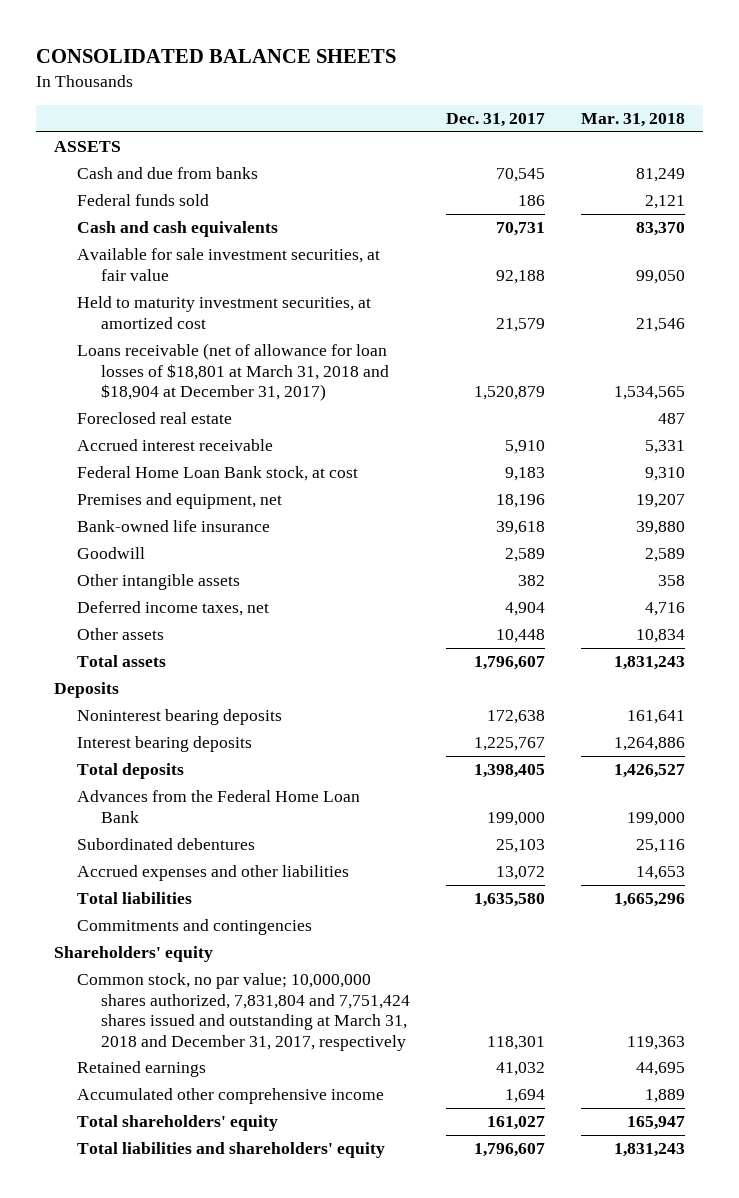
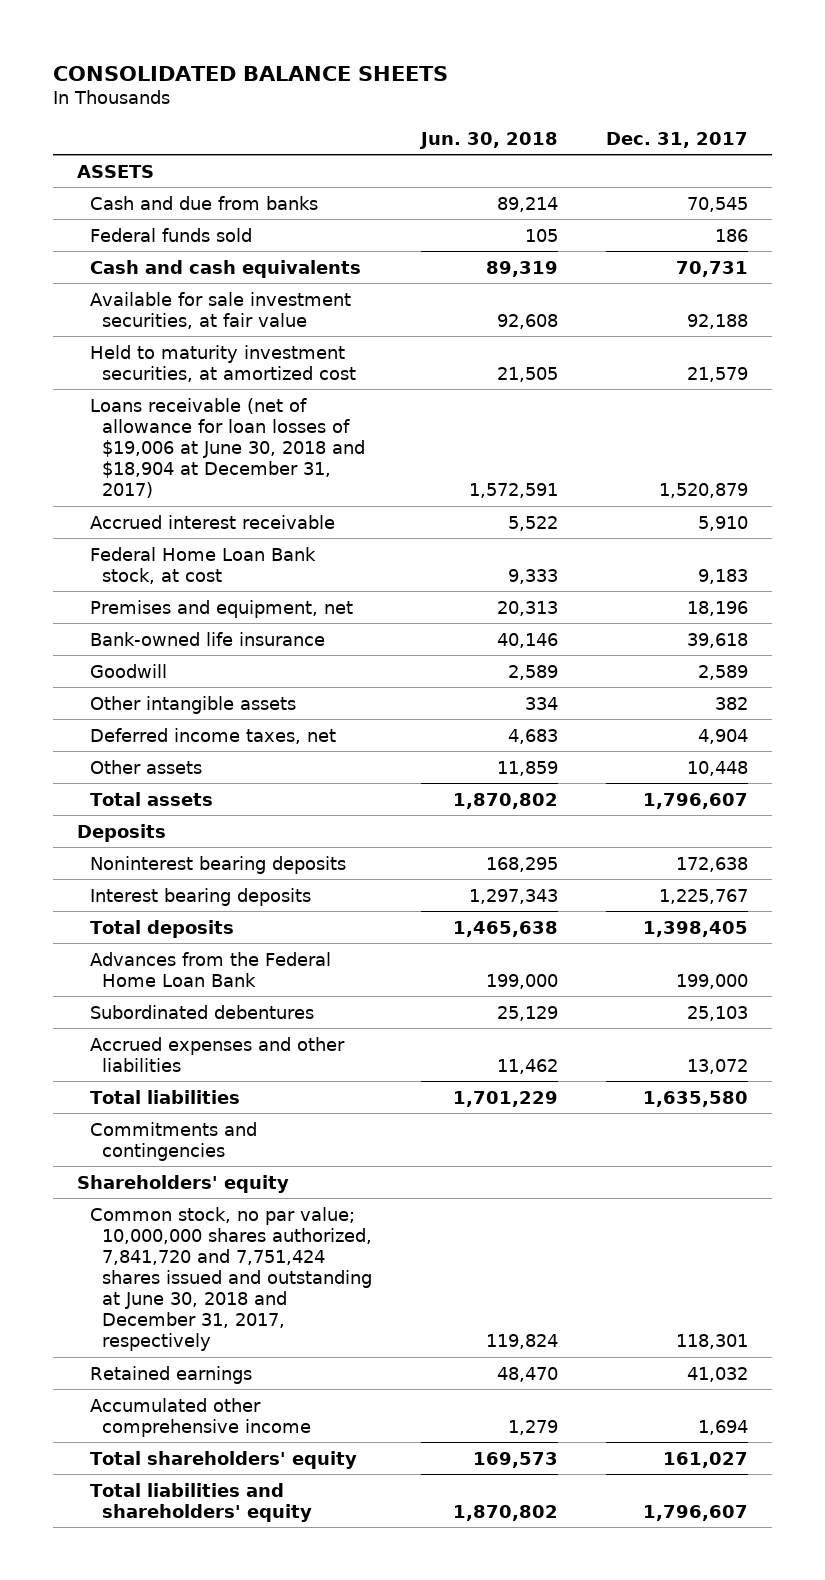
[580,113,685,128] Mar. 31, 2018 -> none
none -> [418,131,558,149] Jun. 30, 2018
[77,412,233,425] Foreclosed real estate -> none
[77,343,389,402] Loans receivable (net of allowance for loan losses of $18,801 at March 31, 2018 and $18,904 at December 31, 2017) -> [89,397,366,499] Loans receivable (net of allowance for loan losses of $19,006 at June 30, 2018 and $18,904 at December 31, 2017)
[77,973,410,1051] Common stock, no par value; 10,000,000 shares authorized, 7,831,804 and 7,751,424 shares issued and outstanding at March 31, 2018 and December 31, 2017, respectively -> [89,1206,373,1352] Common stock, no par value; 10,000,000 shares authorized, 7,841,720 and 7,751,424 shares issued and outstanding at June 30, 2018 and December 31, 2017, respectively

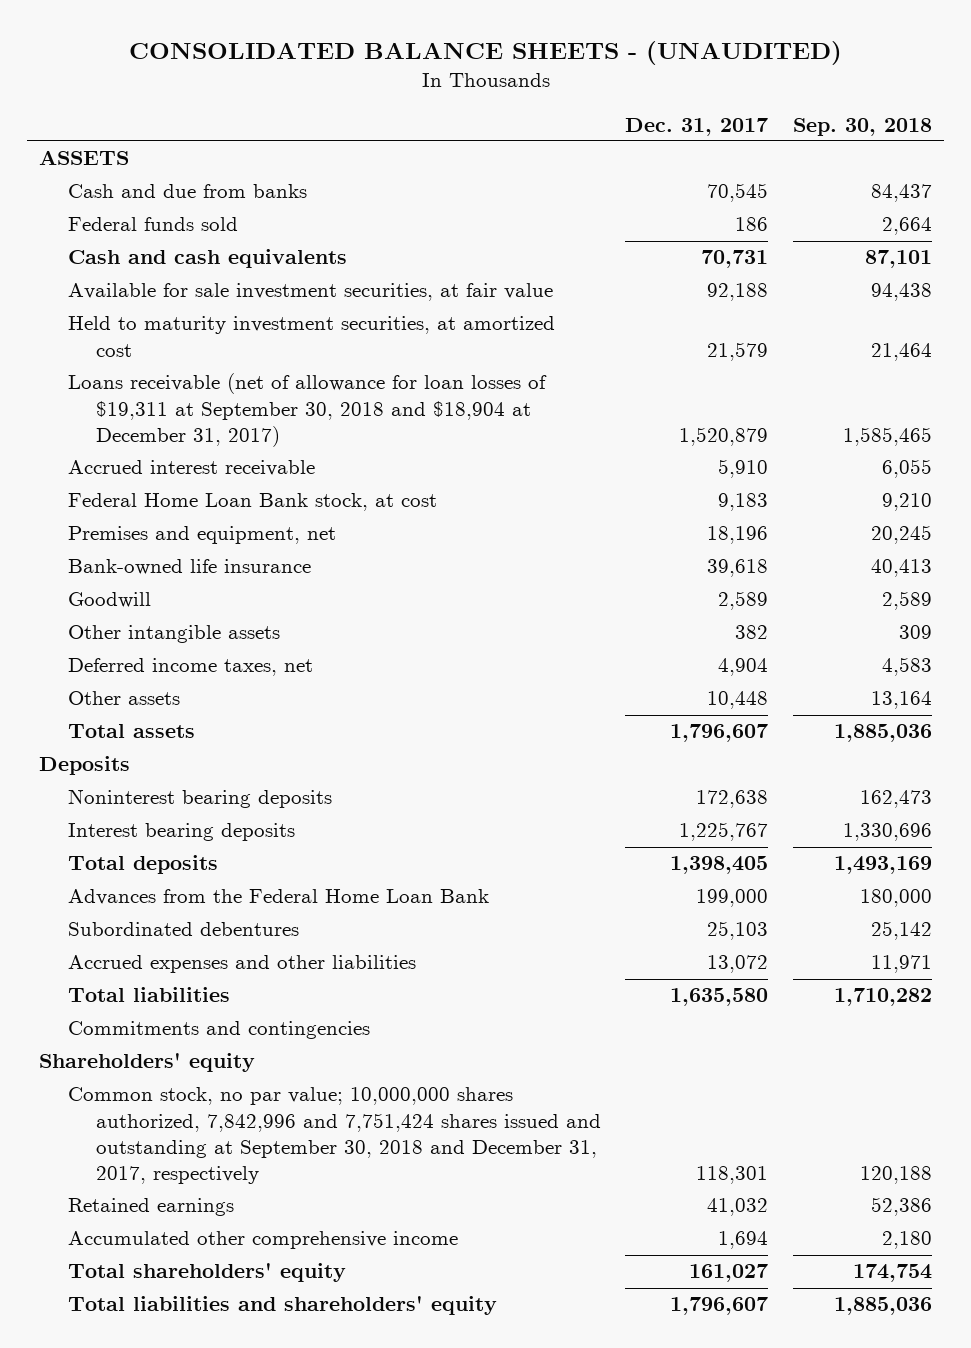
[53,65,449,81] CONSOLIDATED BALANCE SHEETS -> [128,41,842,66] CONSOLIDATED BALANCE SHEETS - (UNAUDITED)
[418,131,558,149] Jun. 30, 2018 -> none
none -> [792,117,932,136] Sep. 30, 2018
[89,397,366,499] Loans receivable (net of allowance for loan losses of $19,006 at June 30, 2018 and $18,904 at December 31, 2017) -> [67,373,547,448] Loans receivable (net of allowance for loan losses of $19,311 at September 30, 2018 and $18,904 at December 31, 2017)
[89,1206,373,1352] Common stock, no par value; 10,000,000 shares authorized, 7,841,720 and 7,751,424 shares issued and outstanding at June 30, 2018 and December 31, 2017, respectively -> [67,1087,601,1185] Common stock, no par value; 10,000,000 shares authorized, 7,842,996 and 7,751,424 shares issued and outstanding at September 30, 2018 and December 31, 2017, respectively

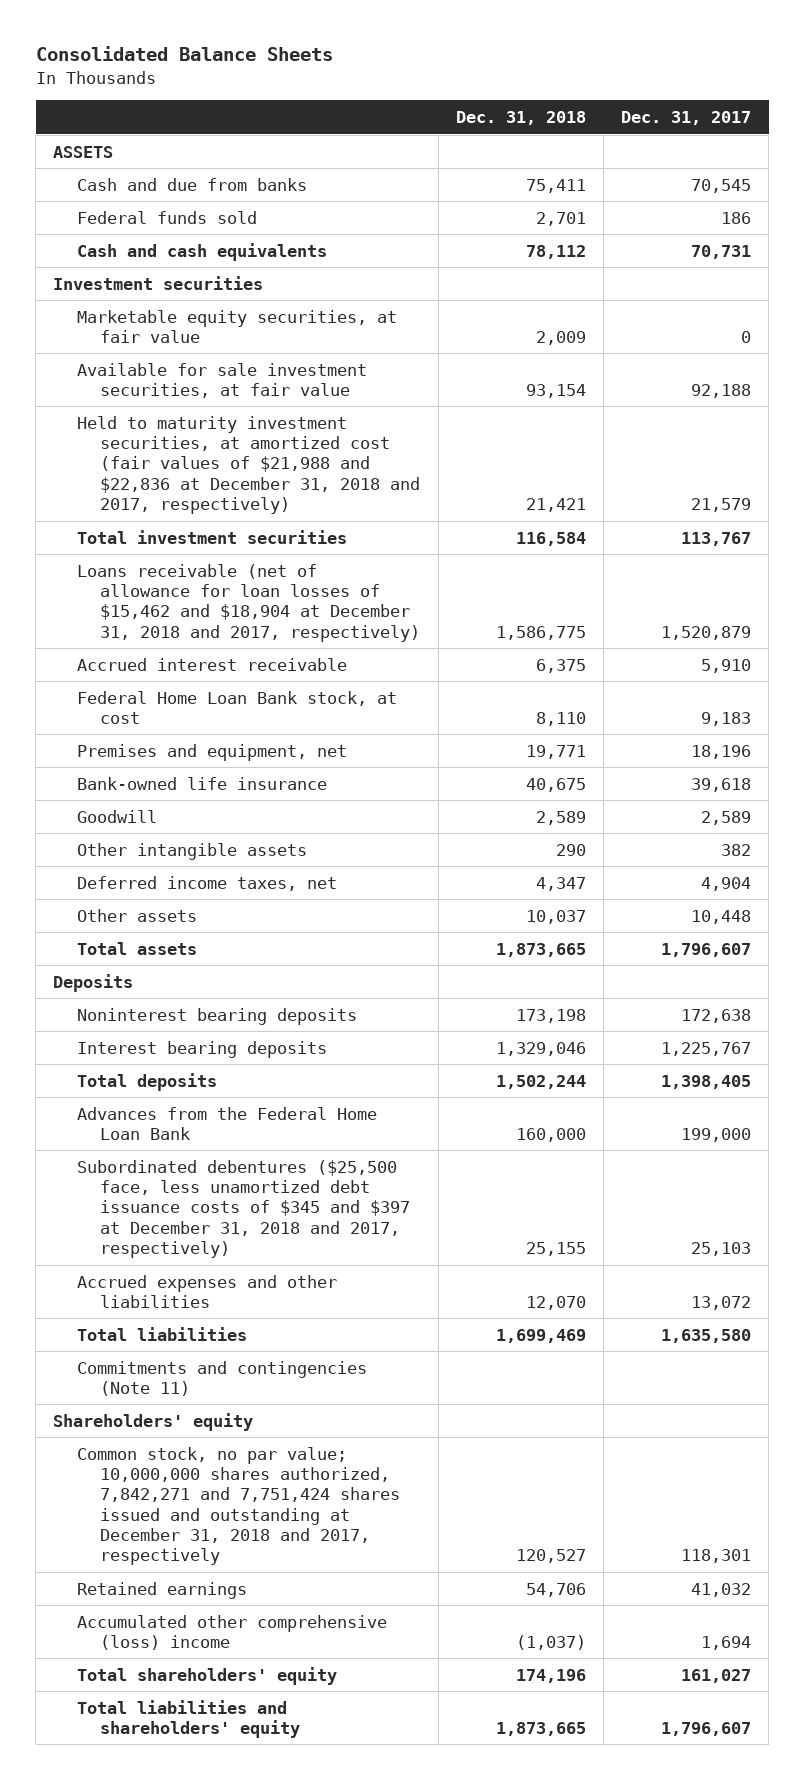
[128,41,842,66] CONSOLIDATED BALANCE SHEETS - (UNAUDITED) -> [35,46,333,62] Consolidated Balance Sheets
[792,117,932,136] Sep. 30, 2018 -> none
none -> [455,111,586,126] Dec. 31, 2018
none -> [53,275,264,290] Investment securities
none -> [76,309,397,343] Marketable equity securities, at fair value
[67,316,555,357] Held to maturity investment securities, at amortized cost -> [76,415,421,515] Held to maturity investment securities, at amortized cost (fair values of $21,988 and $22,836 at December 31, 2018 and 2017, respectively)
none -> [76,529,347,544] Total investment securities
[67,373,547,448] Loans receivable (net of allowance for loan losses of $19,311 at September 30, 2018 and $18,904 at December 31, 2017) -> [76,563,421,642] Loans receivable (net of allowance for loan losses of $15,462 and $18,904 at December 31, 2018 and 2017, respectively)
[67,922,299,937] Subordinated debentures -> [76,1159,411,1259] Subordinated debentures ($25,500 face, less unamortized debt issuance costs of $345 and $397 at December 31, 2018 and 2017, respectively)
[67,1021,370,1040] Commitments and contingencies -> [76,1360,367,1396] Commitments and contingencies (Note 11)
[67,1087,601,1185] Common stock, no par value; 10,000,000 shares authorized, 7,842,996 and 7,751,424 shares issued and outstanding at September 30, 2018 and December 31, 2017, respectively -> [76,1446,401,1566] Common stock, no par value; 10,000,000 shares authorized, 7,842,271 and 7,751,424 shares issued and outstanding at December 31, 2018 and 2017, respectively
[67,1231,458,1250] Accumulated other comprehensive income -> [76,1614,387,1650] Accumulated other comprehensive (loss) income

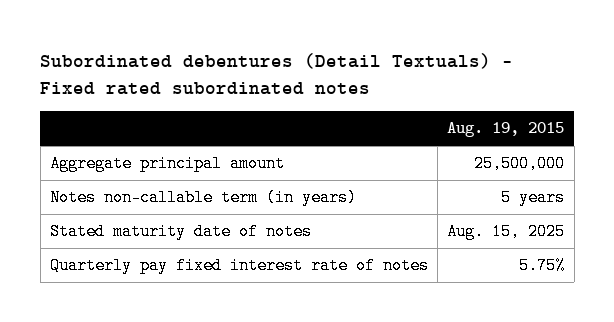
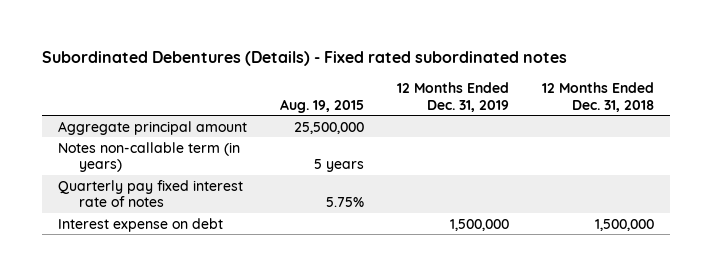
[40,53,514,95] Subordinated debentures (Detail Textuals) - Fixed rated subordinated notes -> [41,51,567,67] Subordinated Debentures (Details) - Fixed rated subordinated notes
none -> [396,81,509,112] 12 Months Ended Dec. 31, 2019
none -> [541,81,654,112] 12 Months Ended Dec. 31, 2018
[49,223,312,241] Stated maturity date of notes -> none
none -> [58,217,224,232] Interest expense on debt

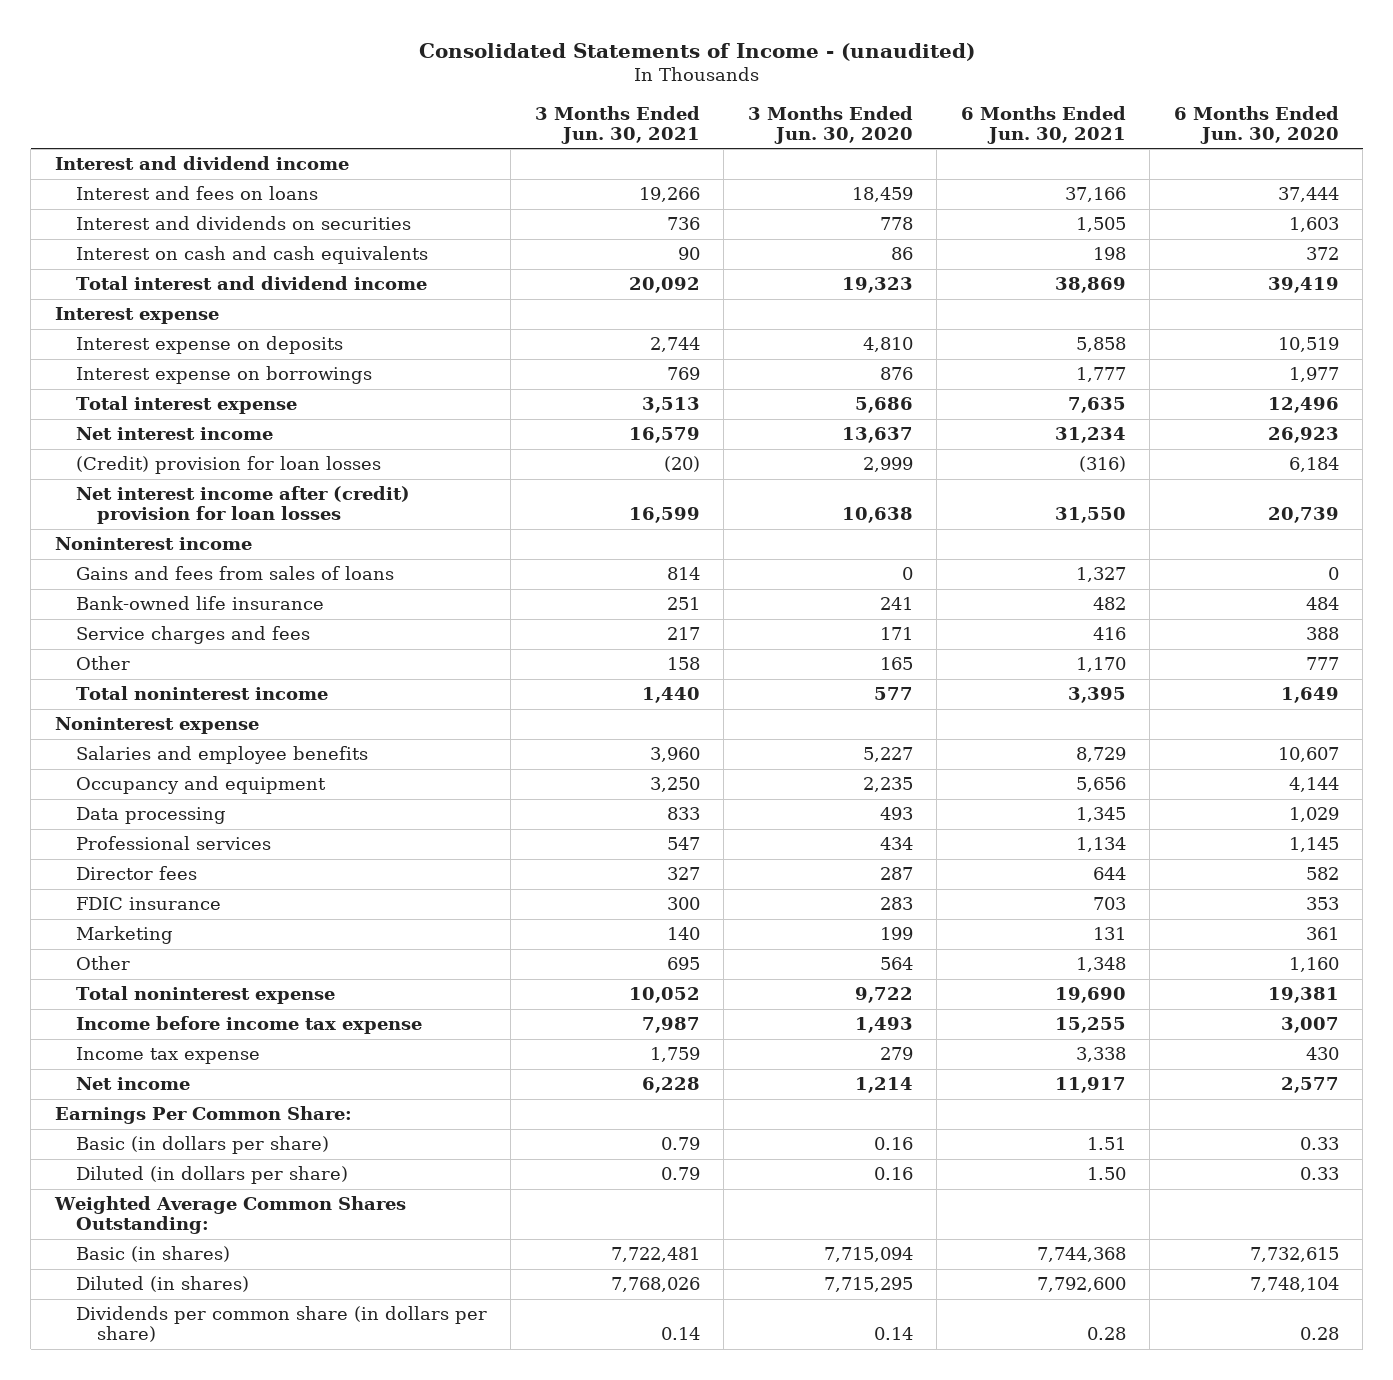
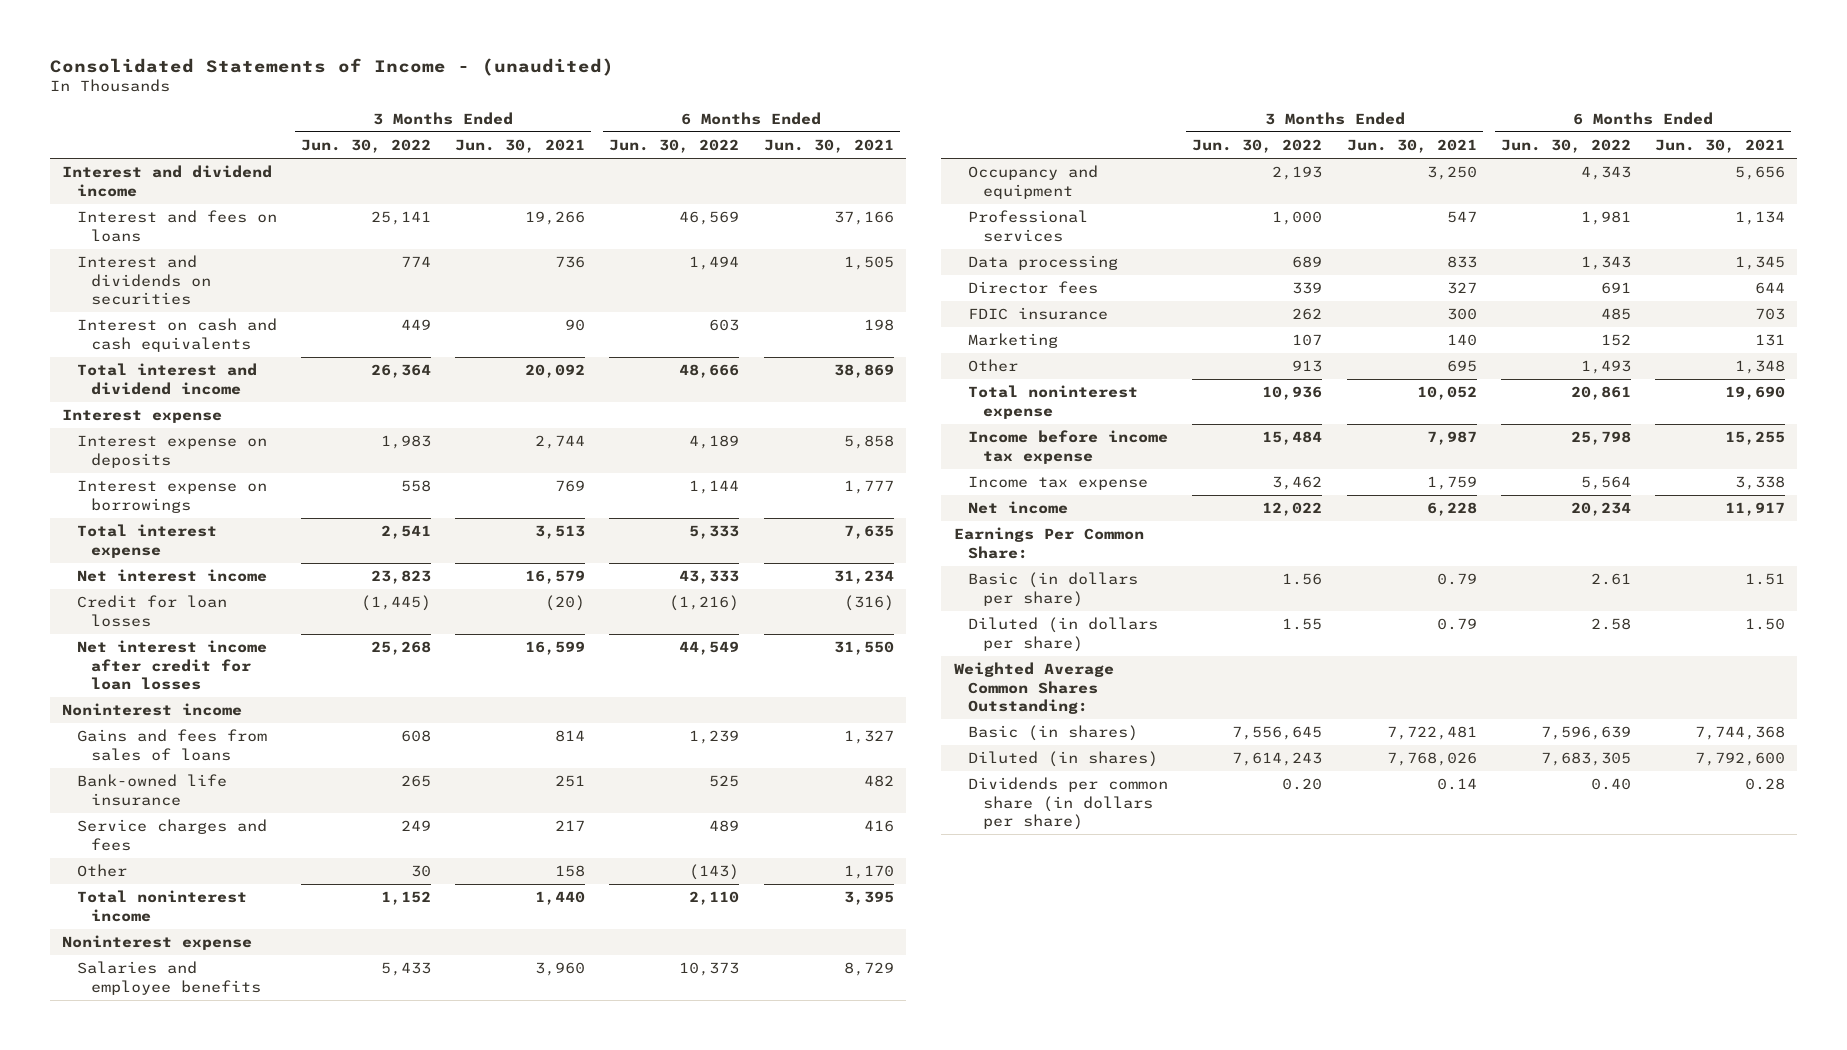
[747,105,913,144] 3 Months Ended Jun. 30, 2020 -> none
[1173,105,1339,144] 6 Months Ended Jun. 30, 2020 -> none
none -> [300,139,431,154] Jun. 30, 2022
none -> [609,139,740,154] Jun. 30, 2022
[75,456,381,475] (Credit) provision for loan losses -> [76,595,227,627] Credit for loan losses
[75,486,410,525] Net interest income after (credit) provision for loan losses -> [76,640,267,690] Net interest income after credit for loan losses
[75,807,226,825] Data processing -> [968,255,1119,271] Data processing

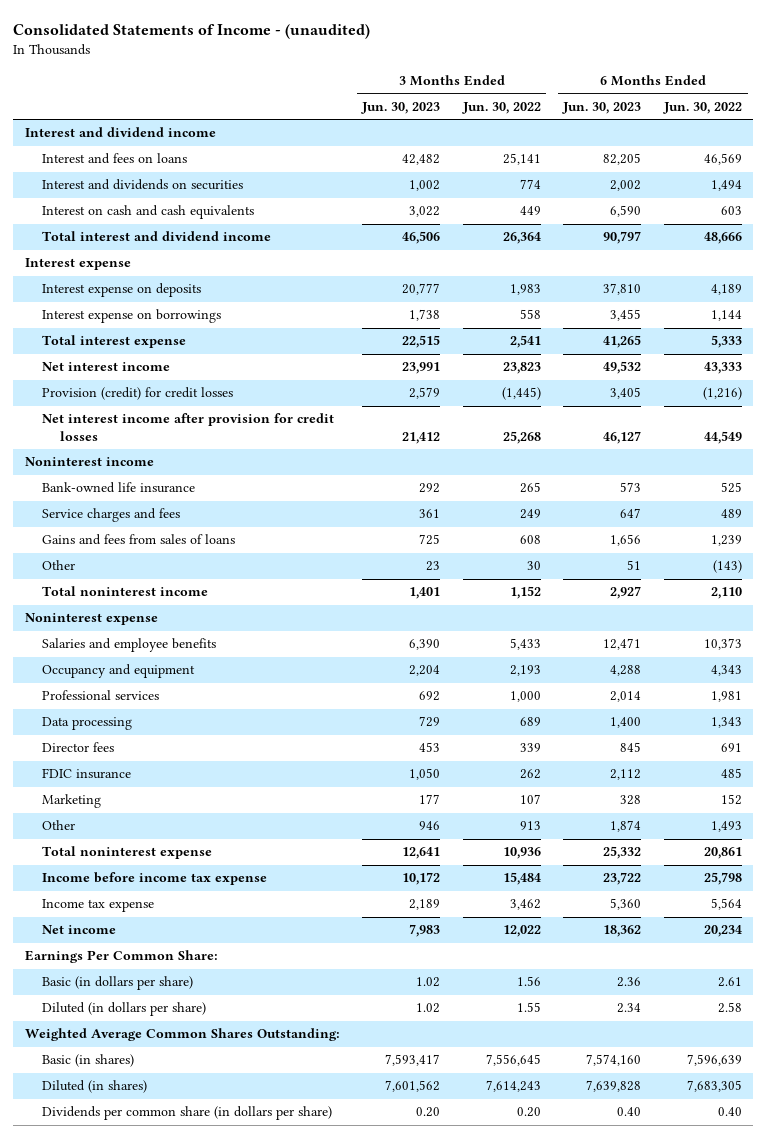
[455,139,586,154] Jun. 30, 2021 -> none
[763,139,894,154] Jun. 30, 2021 -> none
none -> [361,101,441,114] Jun. 30, 2023
none -> [562,101,642,114] Jun. 30, 2023
[76,595,227,627] Credit for loan losses -> [42,387,234,401] Provision (credit) for credit losses
[76,640,267,690] Net interest income after credit for loan losses -> [42,413,335,441] Net interest income after provision for credit losses
[76,729,267,761] Gains and fees from sales of loans -> [42,534,236,546] Gains and fees from sales of loans

